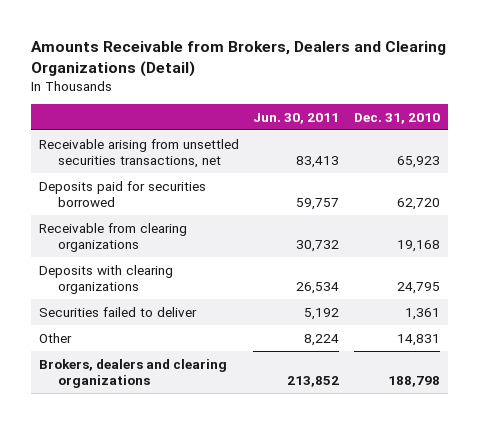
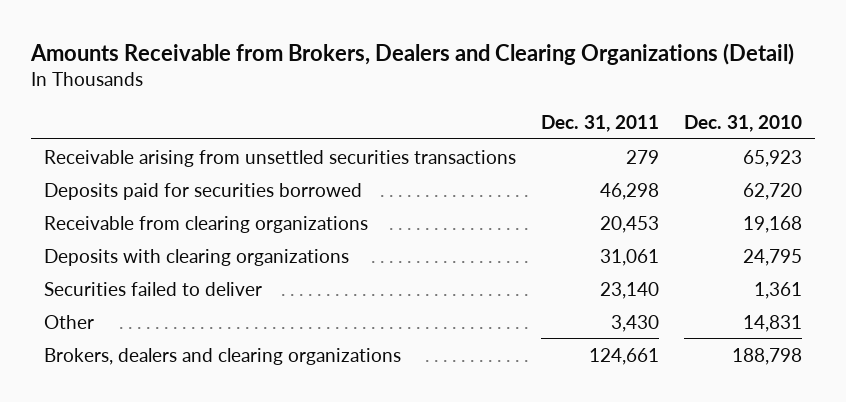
[253,112,340,124] Jun. 30, 2011 -> none
none -> [540,114,659,132] Dec. 31, 2011
[38,138,239,168] Receivable arising from unsettled securities transactions, net -> [43,149,516,167] Receivable arising from unsettled securities transactions

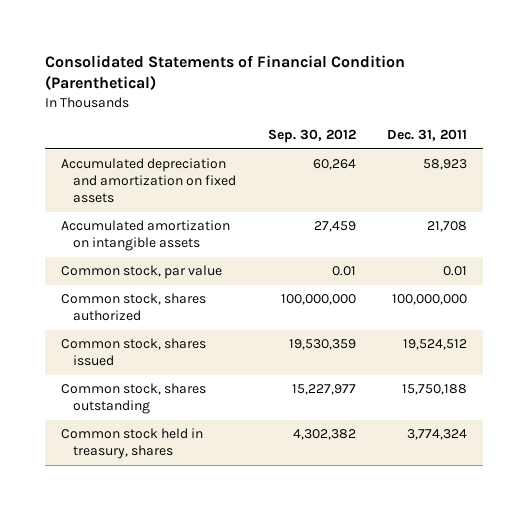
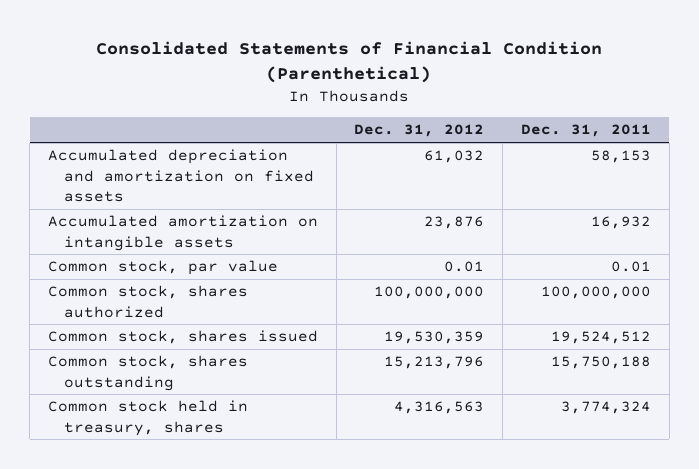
[267,128,356,143] Sep. 30, 2012 -> none
none -> [354,124,485,138] Dec. 31, 2012
[423,159,468,171] 58,923 -> [591,150,652,164] 58,153
[427,221,468,233] 21,708 -> [591,216,652,230] 16,932

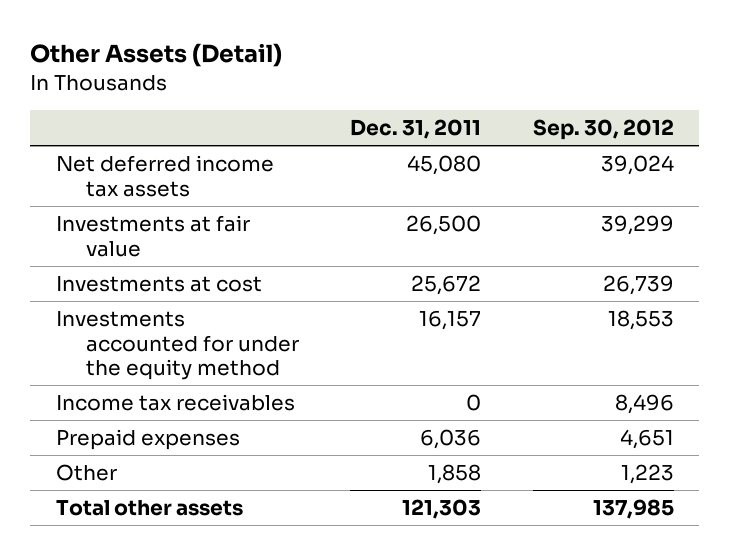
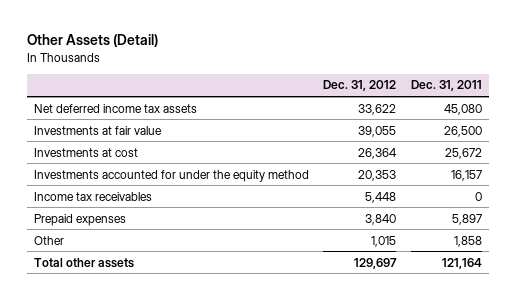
[532,119,674,141] Sep. 30, 2012 -> none
none -> [323,80,397,92] Dec. 31, 2012
[420,429,482,450] 6,036 -> [451,213,482,225] 5,897
[402,499,482,520] 121,303 -> [441,257,482,269] 121,164

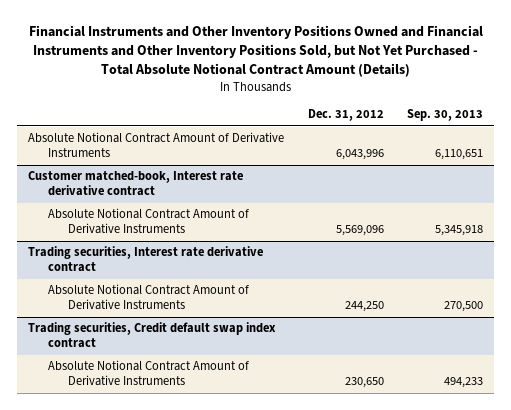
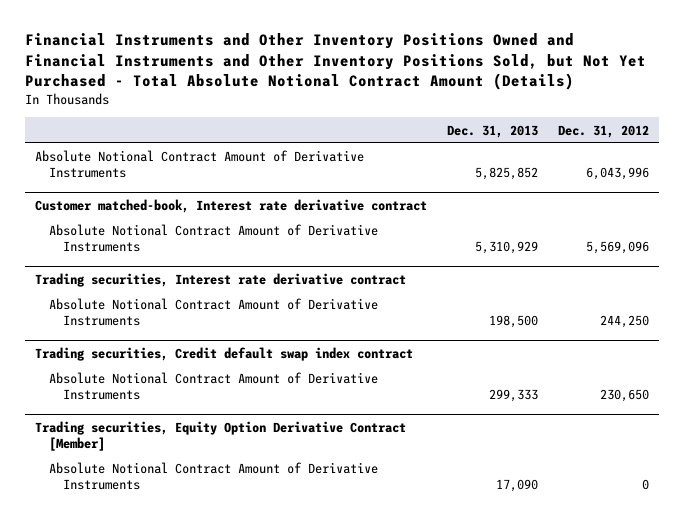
[406,109,483,122] Sep. 30, 2013 -> none
none -> [446,124,538,138] Dec. 31, 2013
none -> [34,421,406,451] Trading securities, Equity Option Derivative Contract [Member]
none -> [48,462,378,490] Absolute Notional Contract Amount of Derivative Instruments

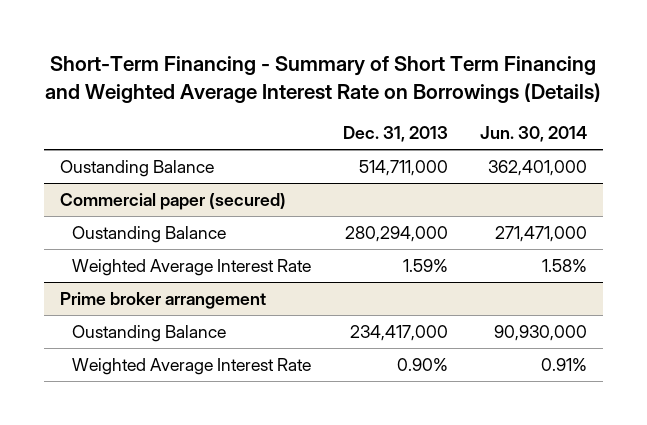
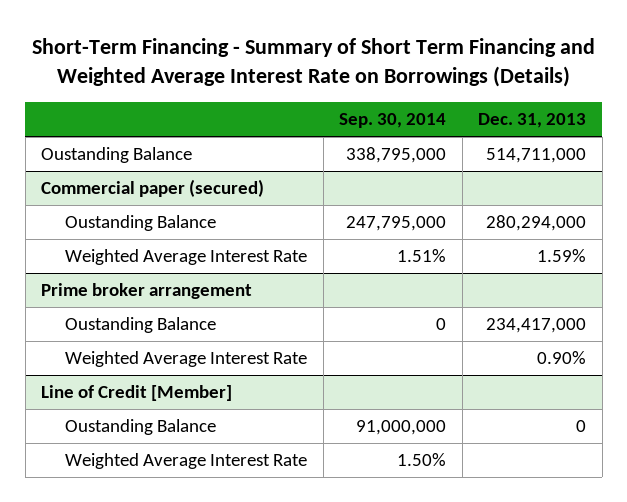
[480,126,588,143] Jun. 30, 2014 -> none
none -> [339,113,447,129] Sep. 30, 2014
none -> [41,385,233,402] Line of Credit [Member]
none -> [65,419,217,436] Oustanding Balance
none -> [65,453,308,470] Weighted Average Interest Rate

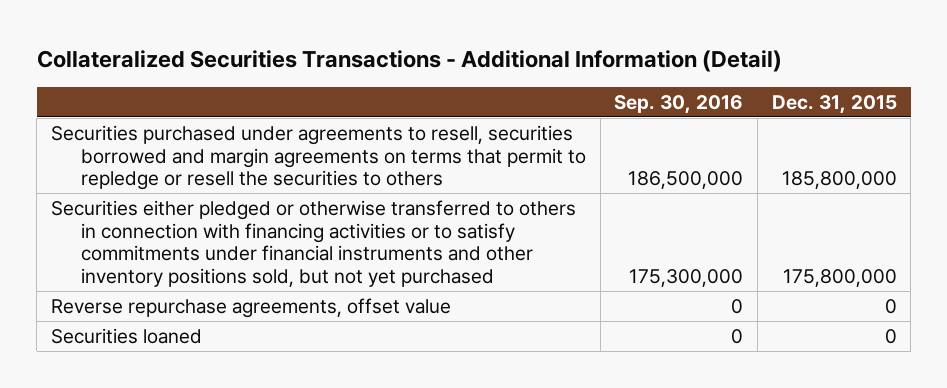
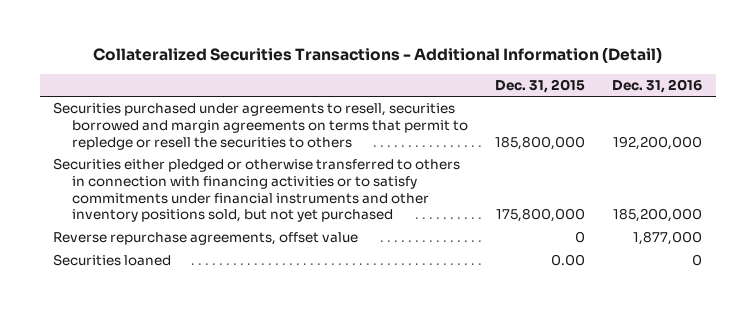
[614,94,744,114] Sep. 30, 2016 -> none
none -> [612,78,703,93] Dec. 31, 2016
[884,329,897,345] 0 -> [551,254,586,267] 0.00

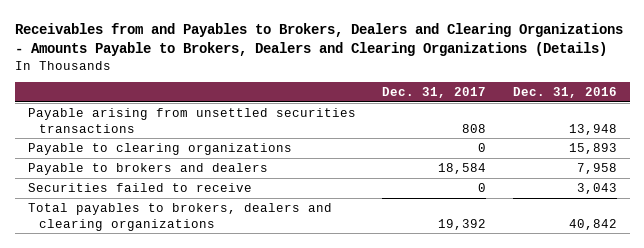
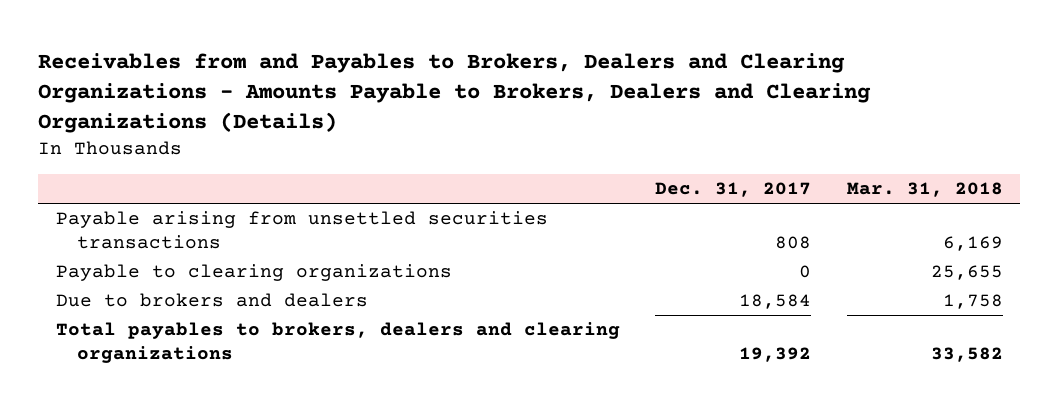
[512,87,617,99] Dec. 31, 2016 -> none
none -> [846,181,1003,197] Mar. 31, 2018
[27,182,252,192] Securities failed to receive -> none
[27,162,268,175] Payable to brokers and dealers -> [55,293,368,308] Due to brokers and dealers

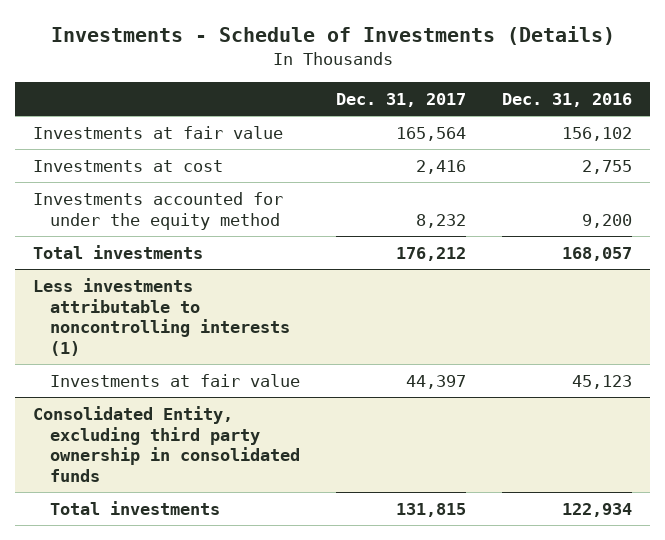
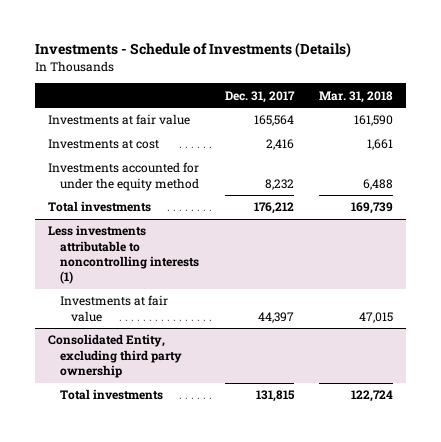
[502,92,633,107] Dec. 31, 2016 -> none
none -> [319,90,394,103] Mar. 31, 2018
[33,405,300,483] Consolidated Entity, excluding third party ownership in consolidated funds -> [48,334,182,378] Consolidated Entity, excluding third party ownership

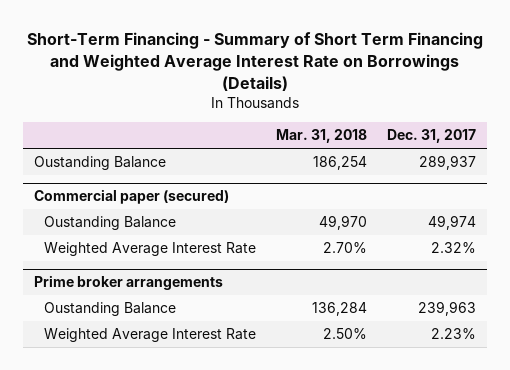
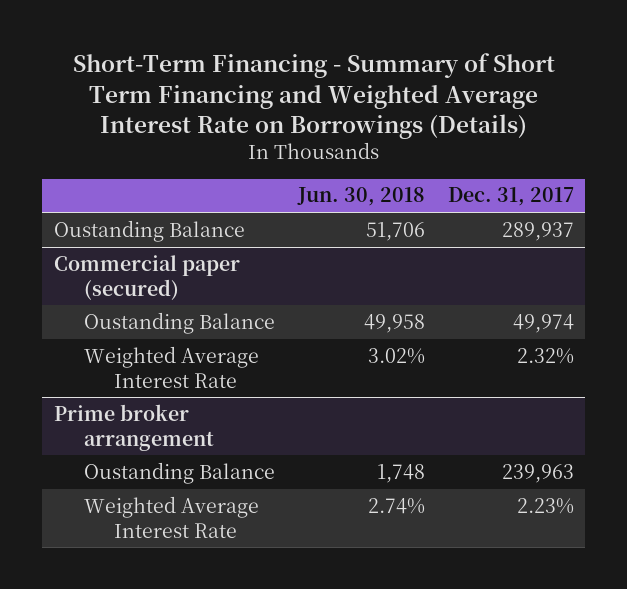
[275,129,367,144] Mar. 31, 2018 -> none
none -> [296,187,425,207] Jun. 30, 2018
[33,275,223,291] Prime broker arrangements -> [53,403,214,451] Prime broker arrangement

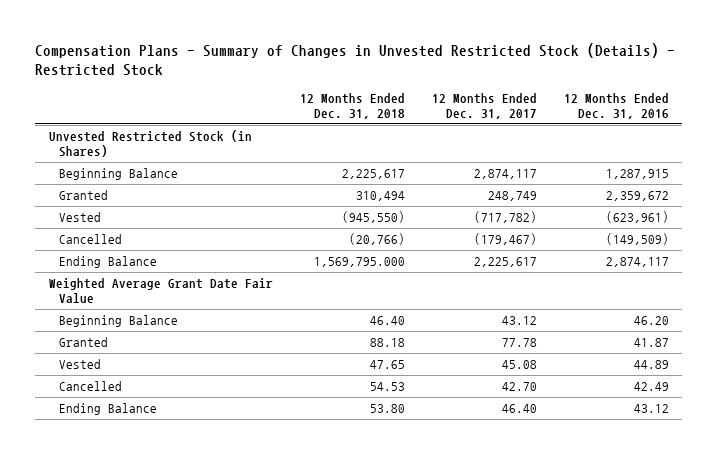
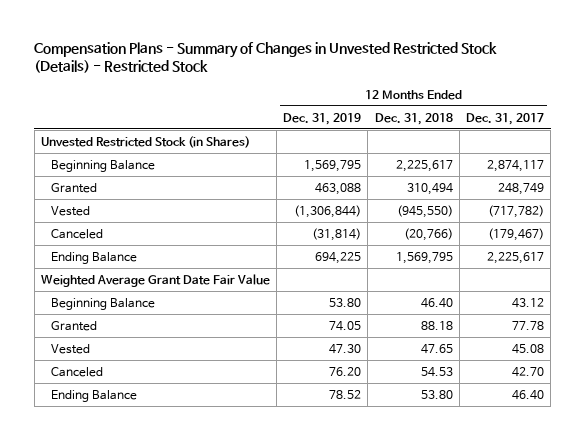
[563,92,669,119] 12 Months Ended Dec. 31, 2016 -> none
none -> [283,112,362,125] Dec. 31, 2019
[59,234,123,245] Cancelled -> [50,228,103,239] Canceled
[313,257,405,268] 1,569,795.000 -> [395,251,453,264] 1,569,795
[59,381,123,392] Cancelled -> [50,366,103,377] Canceled

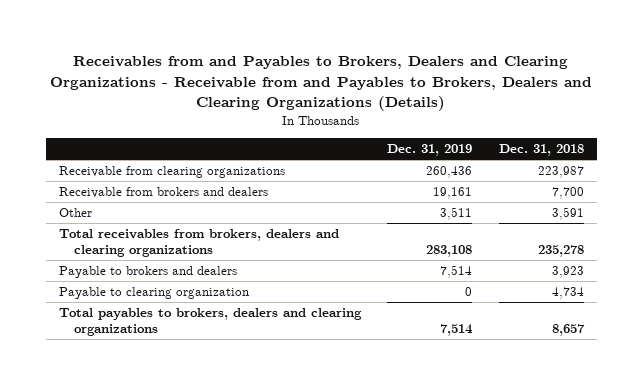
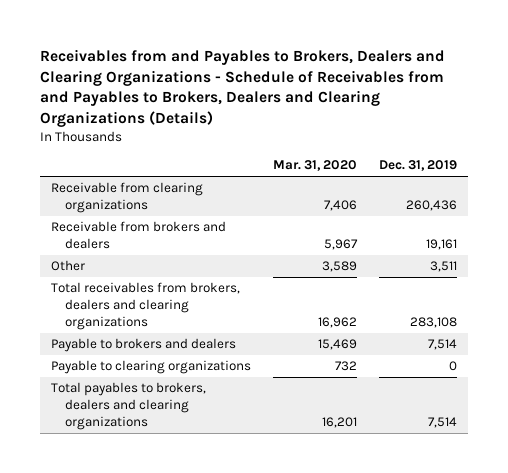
[50,56,593,112] Receivables from and Payables to Brokers, Dealers and Clearing Organizations - Receivable from and Payables to Brokers, Dealers and Clearing Organizations (Details) -> [40,48,446,127] Receivables from and Payables to Brokers, Dealers and Clearing Organizations - Schedule of Receivables from and Payables to Brokers, Dealers and Clearing Organizations (Details)
[498,144,584,157] Dec. 31, 2018 -> none
none -> [273,160,358,172] Mar. 31, 2020
[59,287,250,300] Payable to clearing organization -> [51,360,252,375] Payable to clearing organizations

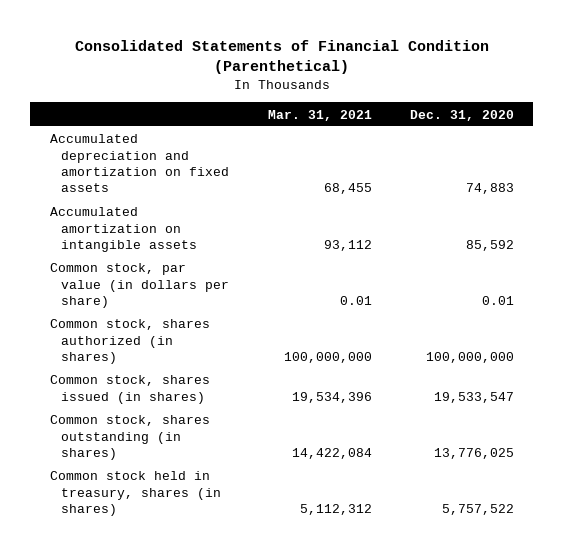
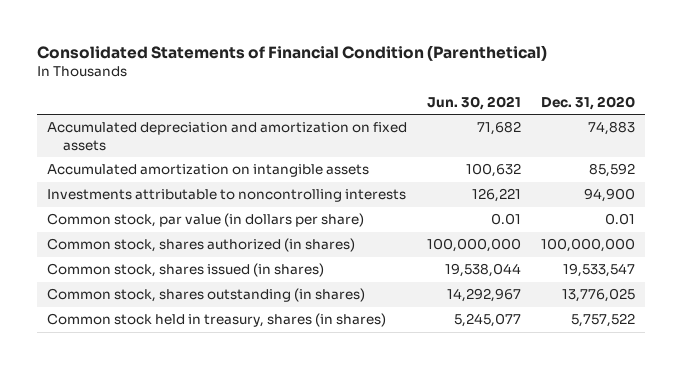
[267,109,372,121] Mar. 31, 2021 -> none
none -> [427,95,522,110] Jun. 30, 2021
none -> [46,189,406,203] Investments attributable to noncontrolling interests

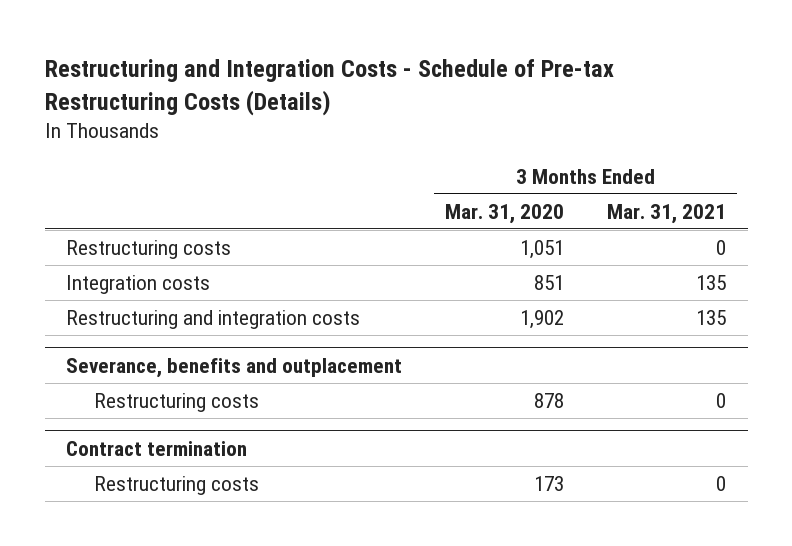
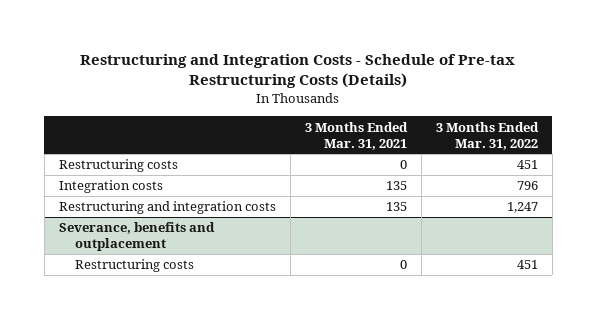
[445,203,565,224] Mar. 31, 2020 -> none
none -> [435,121,539,150] 3 Months Ended Mar. 31, 2022
[66,440,248,456] Contract termination -> none
[93,475,259,495] Restructuring costs -> none

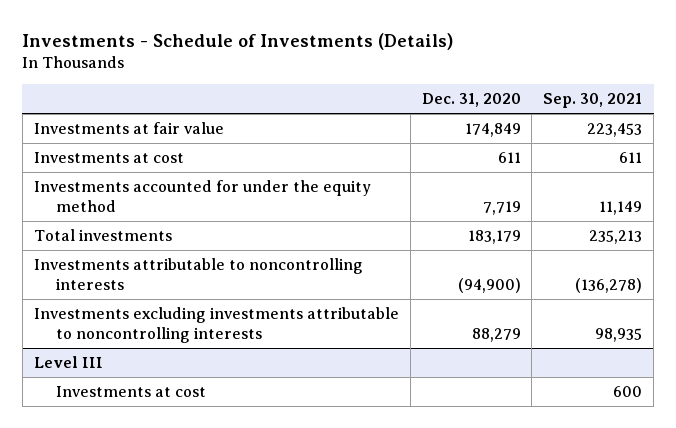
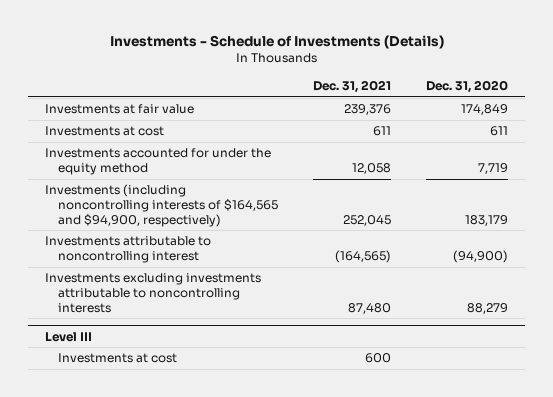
[543,93,643,109] Sep. 30, 2021 -> none
none -> [312,79,391,93] Dec. 31, 2021
[33,229,172,242] Total investments -> [45,184,278,227] Investments (including noncontrolling interests of $164,565 and $94,900, respectively)
[33,258,363,291] Investments attributable to noncontrolling interests -> [45,236,212,263] Investments attributable to noncontrolling interest

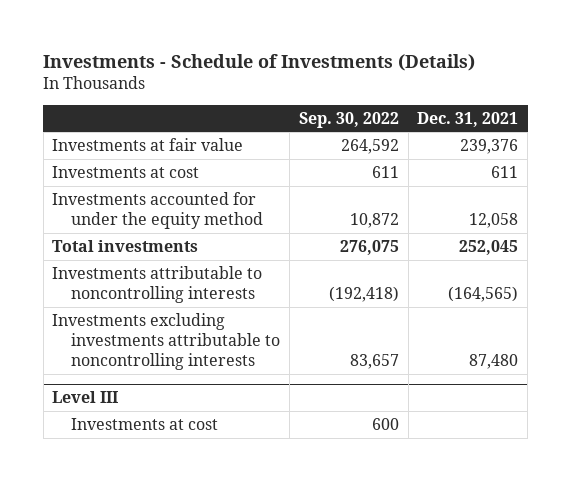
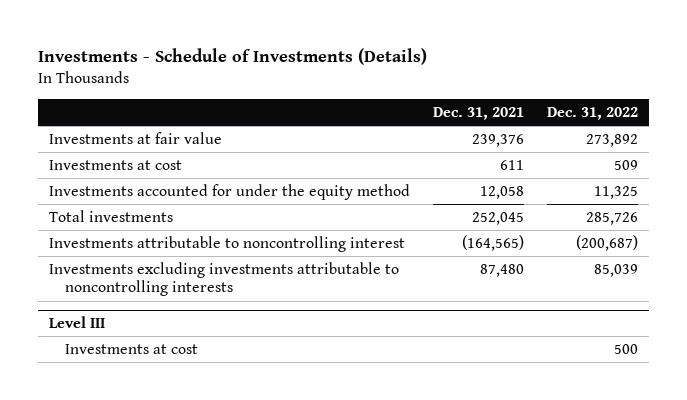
[298,111,399,128] Sep. 30, 2022 -> none
none -> [546,106,638,120] Dec. 31, 2022
[52,265,263,304] Investments attributable to noncontrolling interests -> [49,235,406,252] Investments attributable to noncontrolling interest

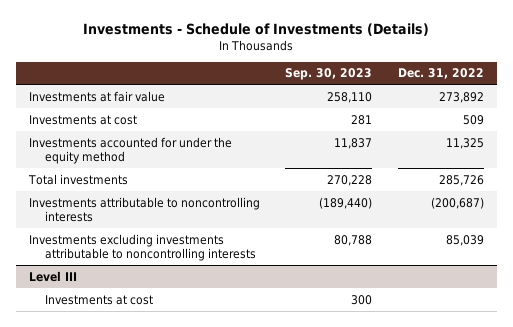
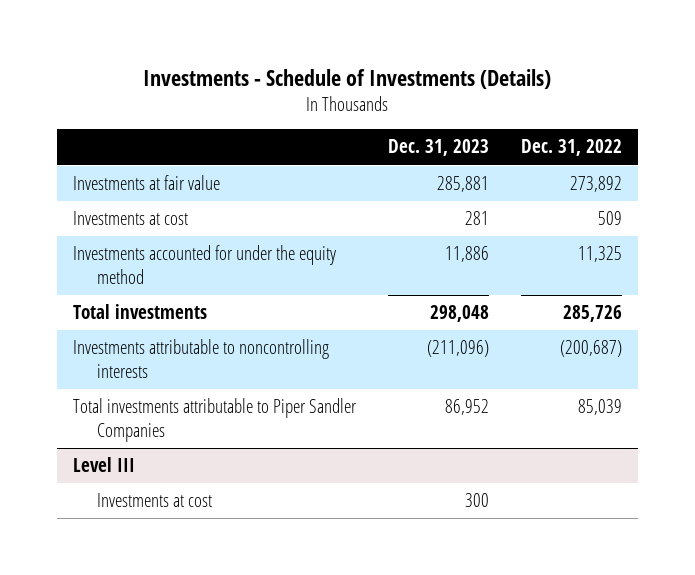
[285,68,373,81] Sep. 30, 2023 -> none
none -> [387,139,489,157] Dec. 31, 2023
[28,233,256,262] Investments excluding investments attributable to noncontrolling interests -> [72,398,357,442] Total investments attributable to Piper Sandler Companies

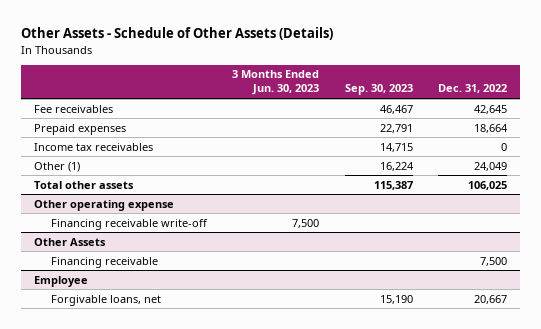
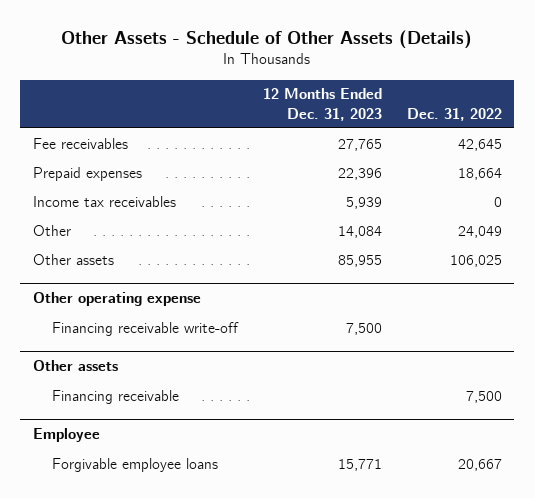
[232,70,320,96] 3 Months Ended Jun. 30, 2023 -> none
[344,84,413,96] Sep. 30, 2023 -> none
none -> [262,88,382,121] 12 Months Ended Dec. 31, 2023
[33,161,80,172] Other (1) -> [32,224,71,236] Other
[33,180,134,189] Total other assets -> [32,253,114,265] Other assets
[33,237,106,246] Other Assets -> [32,360,118,372] Other assets
[51,294,162,306] Forgivable loans, net -> [51,457,218,472] Forgivable employee loans

